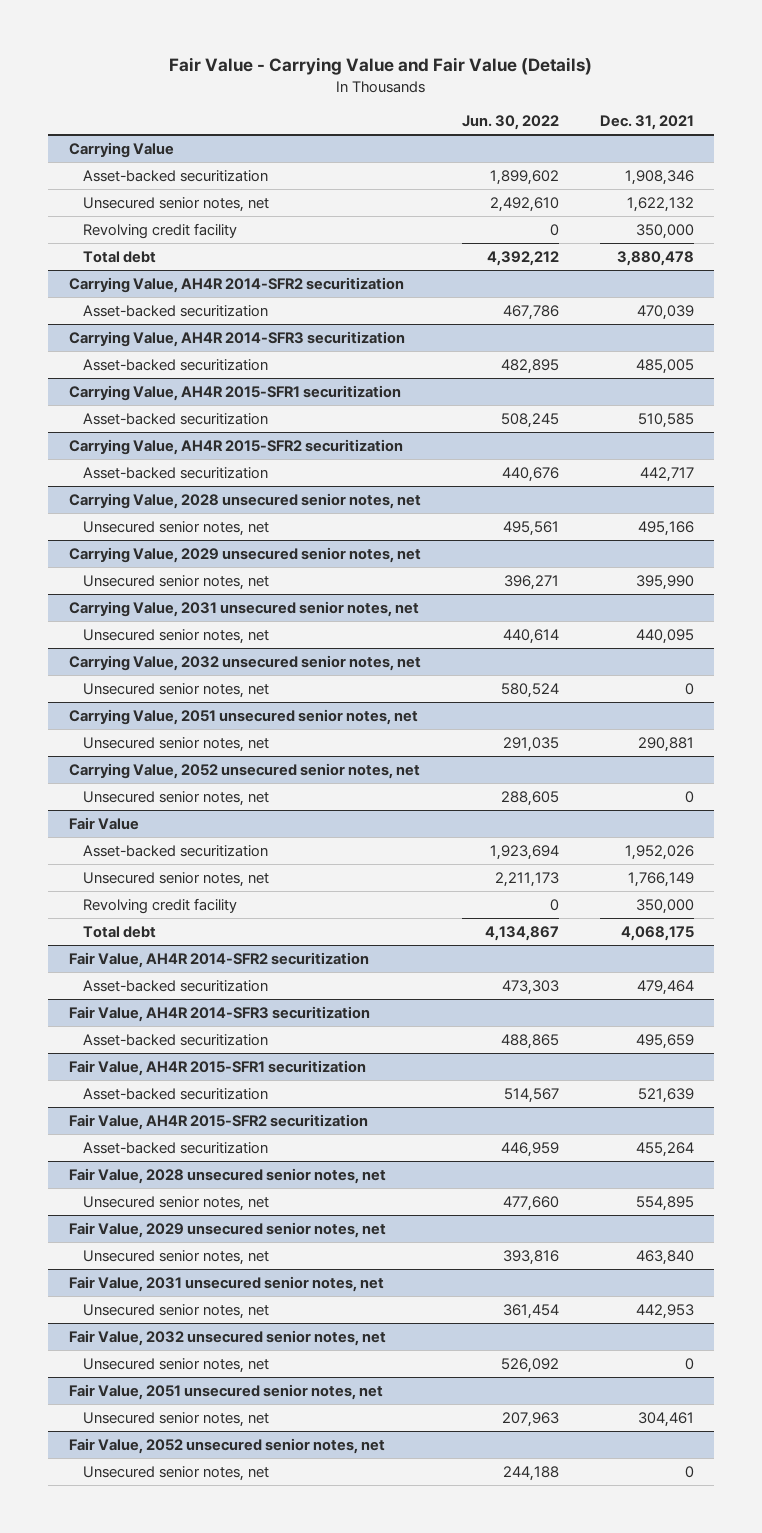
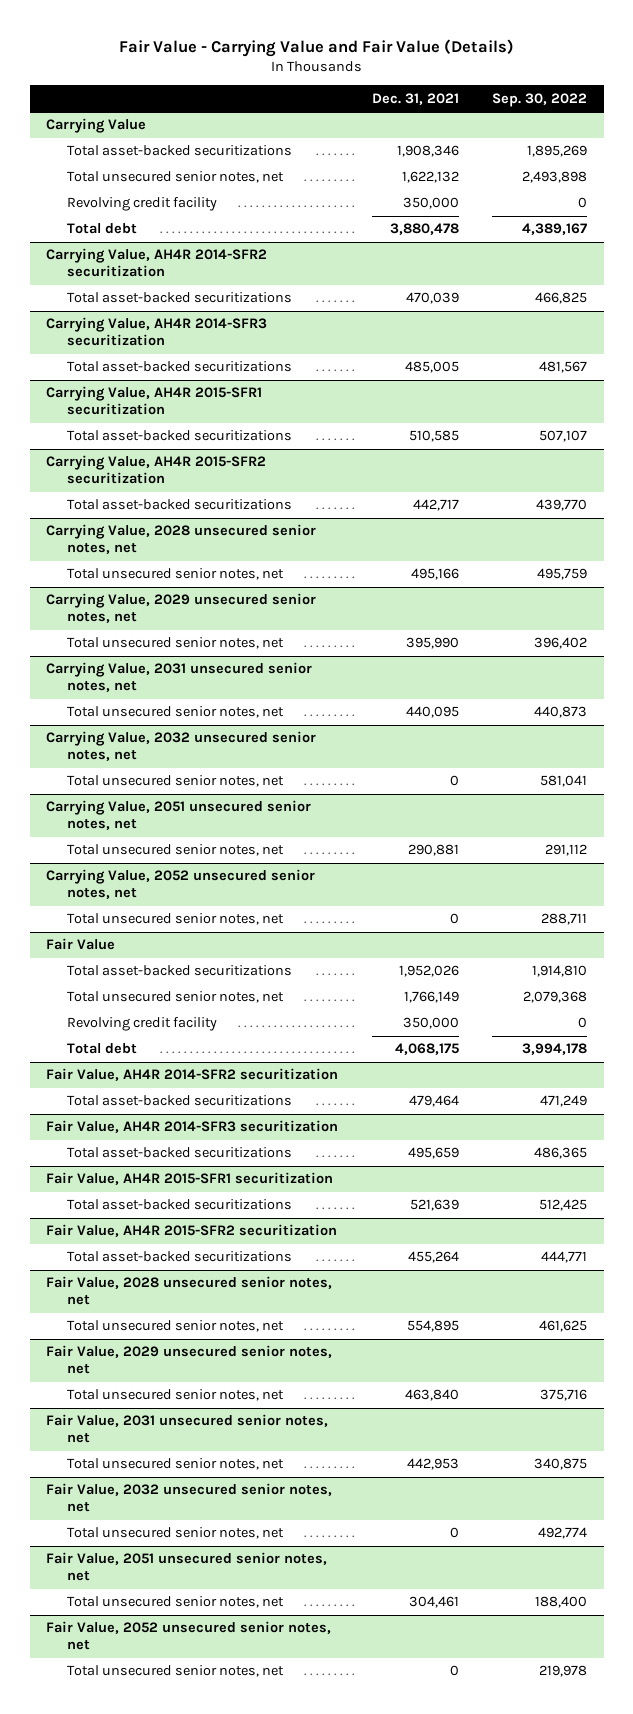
[461,114,559,130] Jun. 30, 2022 -> none
none -> [492,92,588,107] Sep. 30, 2022
[82,169,268,182] Asset-backed securitization -> [66,145,292,157] Total asset-backed securitizations
[82,196,269,212] Unsecured senior notes, net -> [66,171,284,184] Total unsecured senior notes, net
[82,304,268,317] Asset-backed securitization -> [66,292,292,304] Total asset-backed securitizations
[82,358,268,371] Asset-backed securitization -> [66,361,292,373] Total asset-backed securitizations
[82,412,268,425] Asset-backed securitization -> [66,430,292,442] Total asset-backed securitizations
[82,466,268,479] Asset-backed securitization -> [66,499,292,511] Total asset-backed securitizations
[82,520,269,536] Unsecured senior notes, net -> [66,568,284,581] Total unsecured senior notes, net
[82,574,269,590] Unsecured senior notes, net -> [66,637,284,650] Total unsecured senior notes, net
[82,628,269,644] Unsecured senior notes, net -> [66,706,284,719] Total unsecured senior notes, net
[82,682,269,698] Unsecured senior notes, net -> [66,775,284,788] Total unsecured senior notes, net
[82,736,269,752] Unsecured senior notes, net -> [66,844,284,857] Total unsecured senior notes, net
[82,790,269,806] Unsecured senior notes, net -> [66,913,284,926] Total unsecured senior notes, net
[82,844,268,857] Asset-backed securitization -> [66,965,292,977] Total asset-backed securitizations
[82,871,269,887] Unsecured senior notes, net -> [66,991,284,1004] Total unsecured senior notes, net
[82,979,268,992] Asset-backed securitization -> [66,1095,292,1107] Total asset-backed securitizations
[82,1033,268,1046] Asset-backed securitization -> [66,1147,292,1159] Total asset-backed securitizations
[82,1087,268,1100] Asset-backed securitization -> [66,1199,292,1211] Total asset-backed securitizations
[82,1141,268,1154] Asset-backed securitization -> [66,1251,292,1263] Total asset-backed securitizations
[82,1195,269,1211] Unsecured senior notes, net -> [66,1320,284,1333] Total unsecured senior notes, net
[82,1249,269,1265] Unsecured senior notes, net -> [66,1389,284,1402] Total unsecured senior notes, net
[82,1303,269,1319] Unsecured senior notes, net -> [66,1458,284,1471] Total unsecured senior notes, net
[82,1357,269,1373] Unsecured senior notes, net -> [66,1527,284,1540] Total unsecured senior notes, net
[82,1411,269,1427] Unsecured senior notes, net -> [66,1596,284,1609] Total unsecured senior notes, net
[82,1465,269,1481] Unsecured senior notes, net -> [66,1665,284,1678] Total unsecured senior notes, net

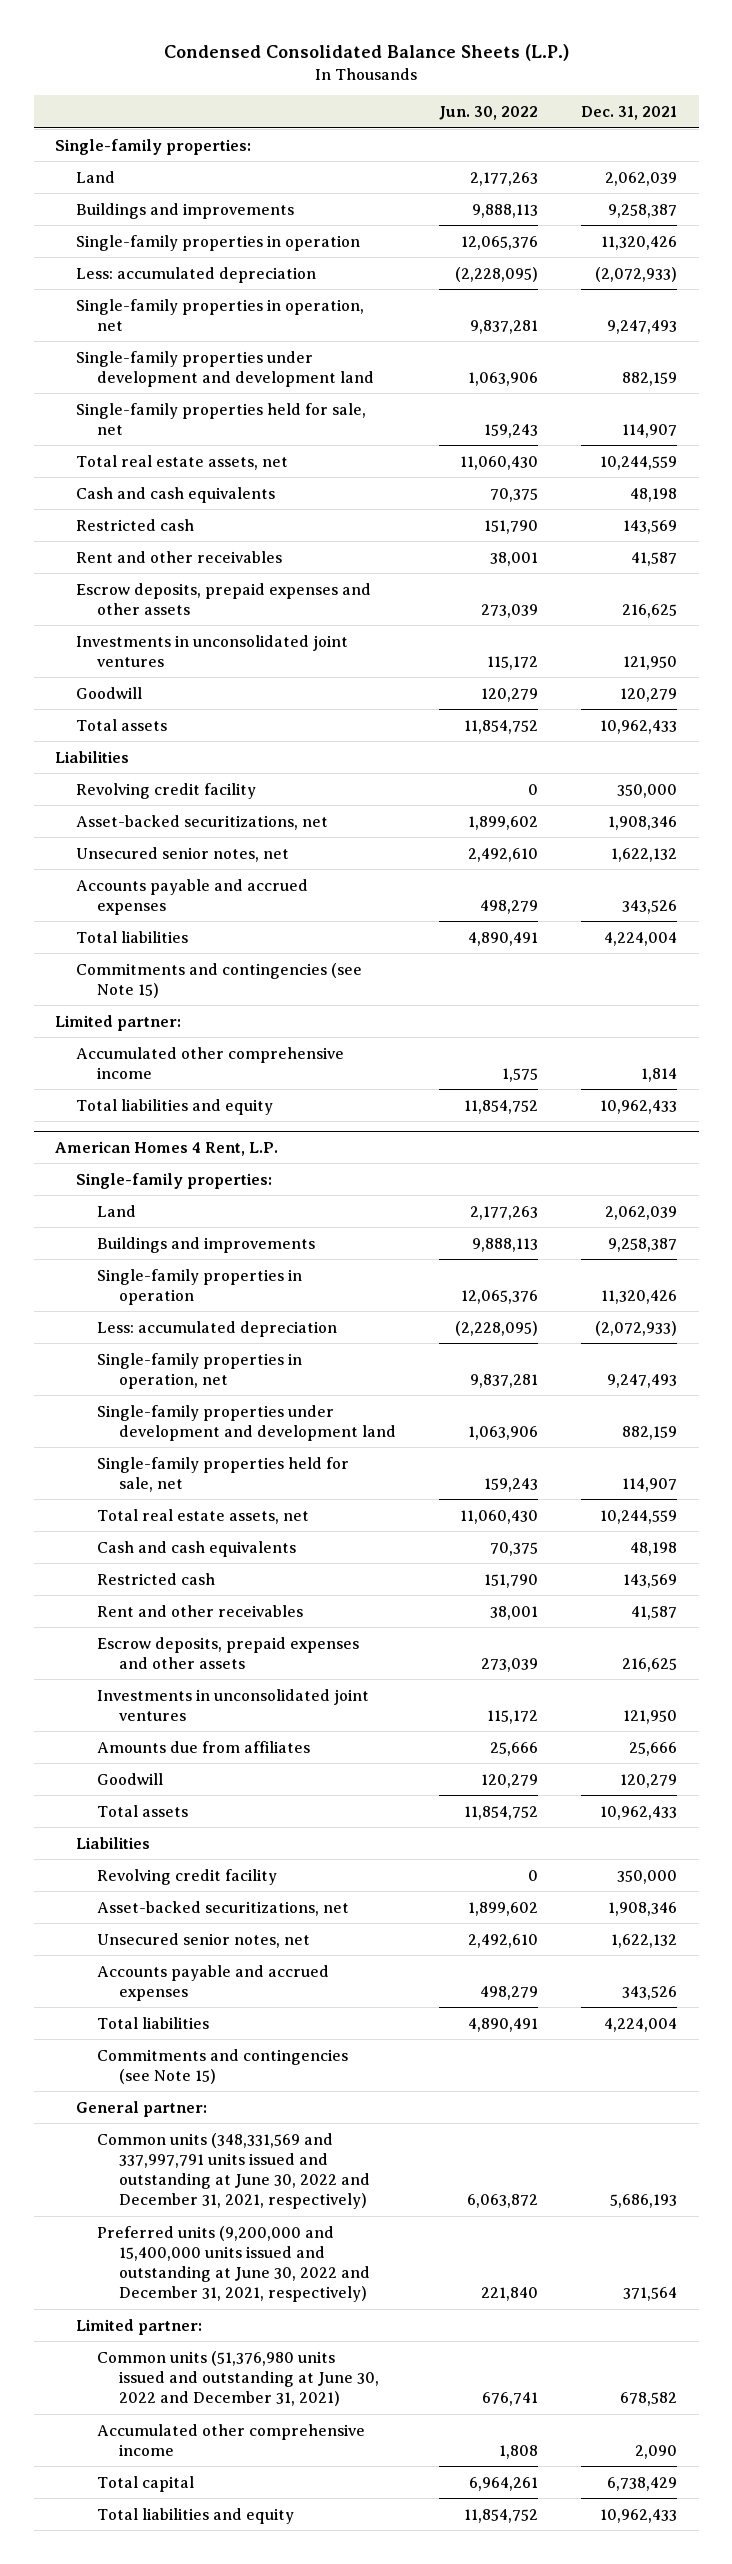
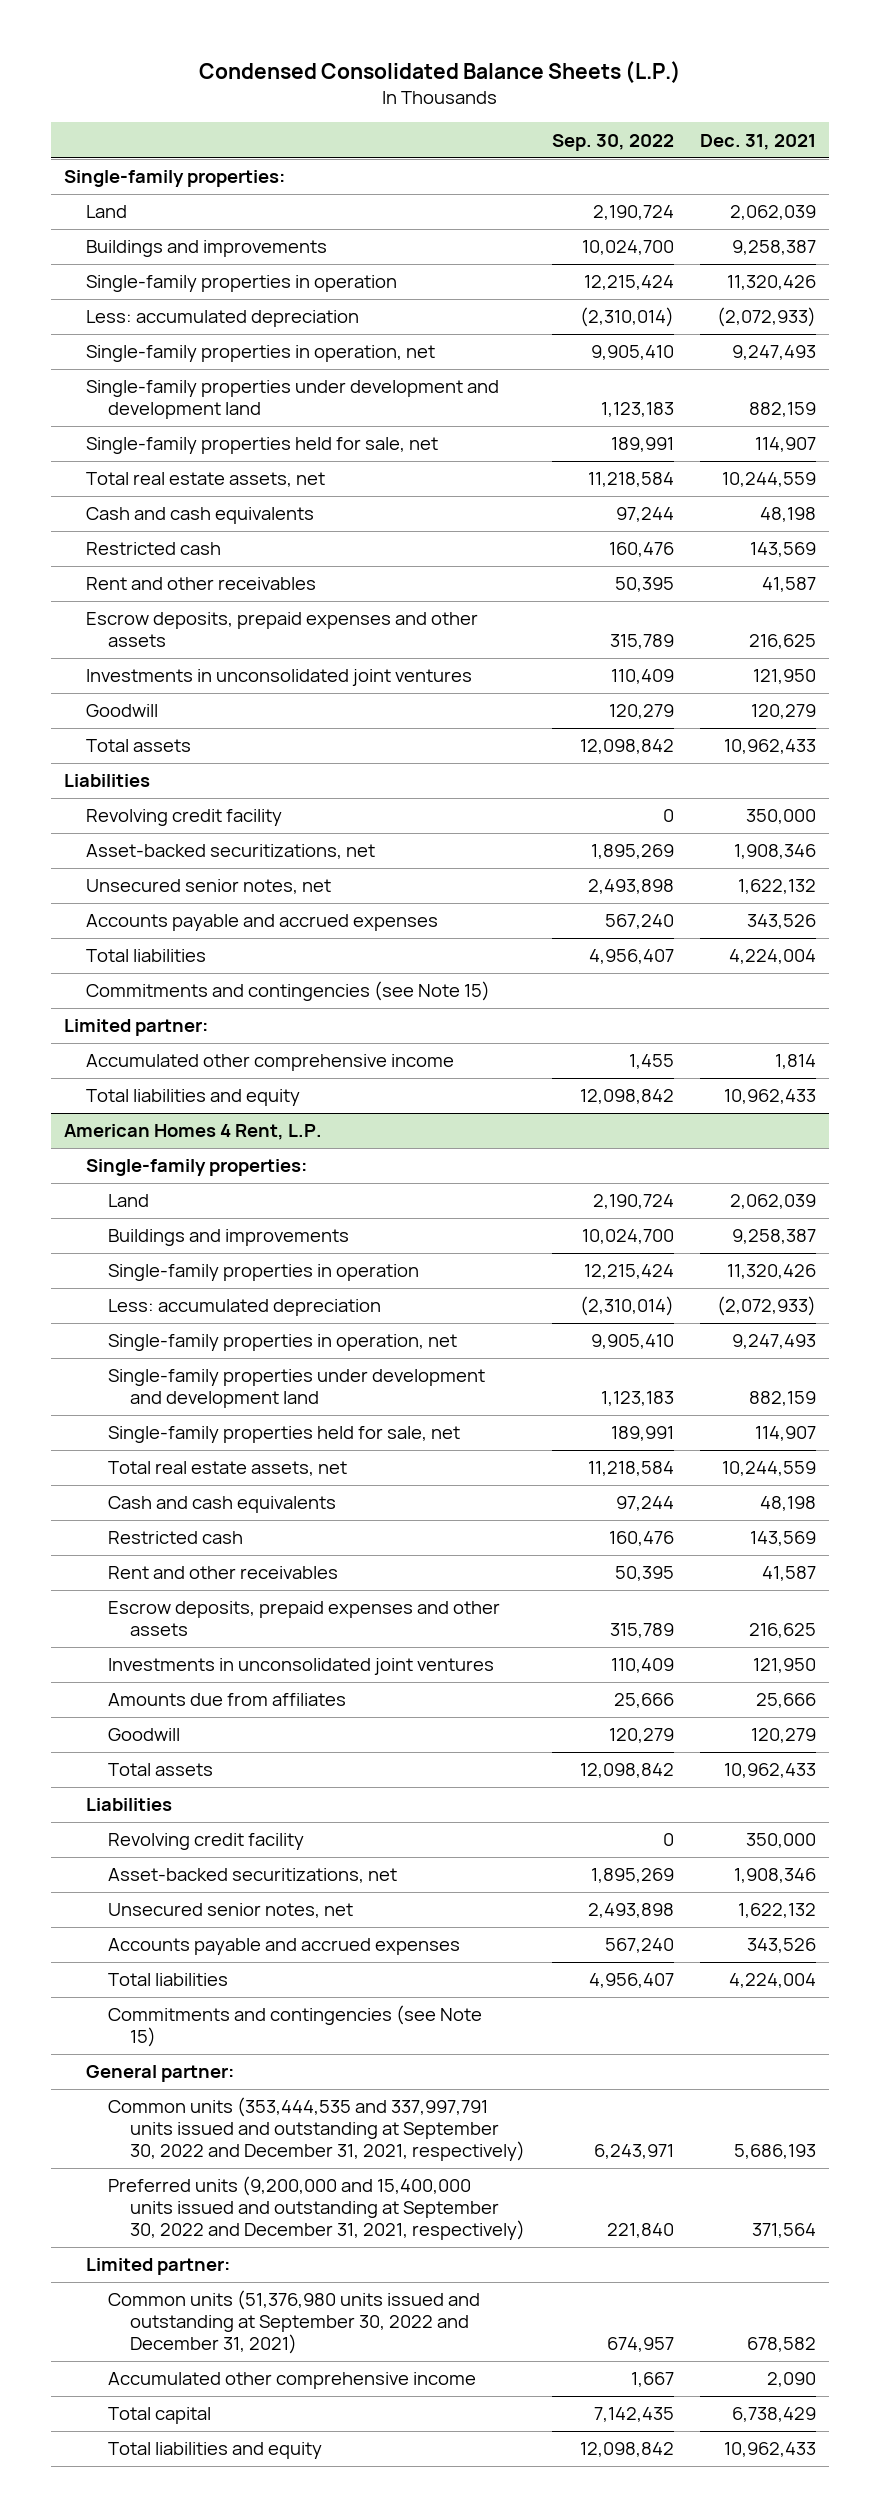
[438,106,538,121] Jun. 30, 2022 -> none
none -> [551,133,674,151] Sep. 30, 2022
[97,2132,370,2209] Common units (348,331,569 and 337,997,791 units issued and outstanding at June 30, 2022 and December 31, 2021, respectively) -> [107,2097,525,2161] Common units (353,444,535 and 337,997,791 units issued and outstanding at September 30, 2022 and December 31, 2021, respectively)
[97,2225,370,2302] Preferred units (9,200,000 and 15,400,000 units issued and outstanding at June 30, 2022 and December 31, 2021, respectively) -> [107,2176,525,2240] Preferred units (9,200,000 and 15,400,000 units issued and outstanding at September 30, 2022 and December 31, 2021, respectively)
[97,2350,379,2406] Common units (51,376,980 units issued and outstanding at June 30, 2022 and December 31, 2021) -> [107,2290,480,2354] Common units (51,376,980 units issued and outstanding at September 30, 2022 and December 31, 2021)

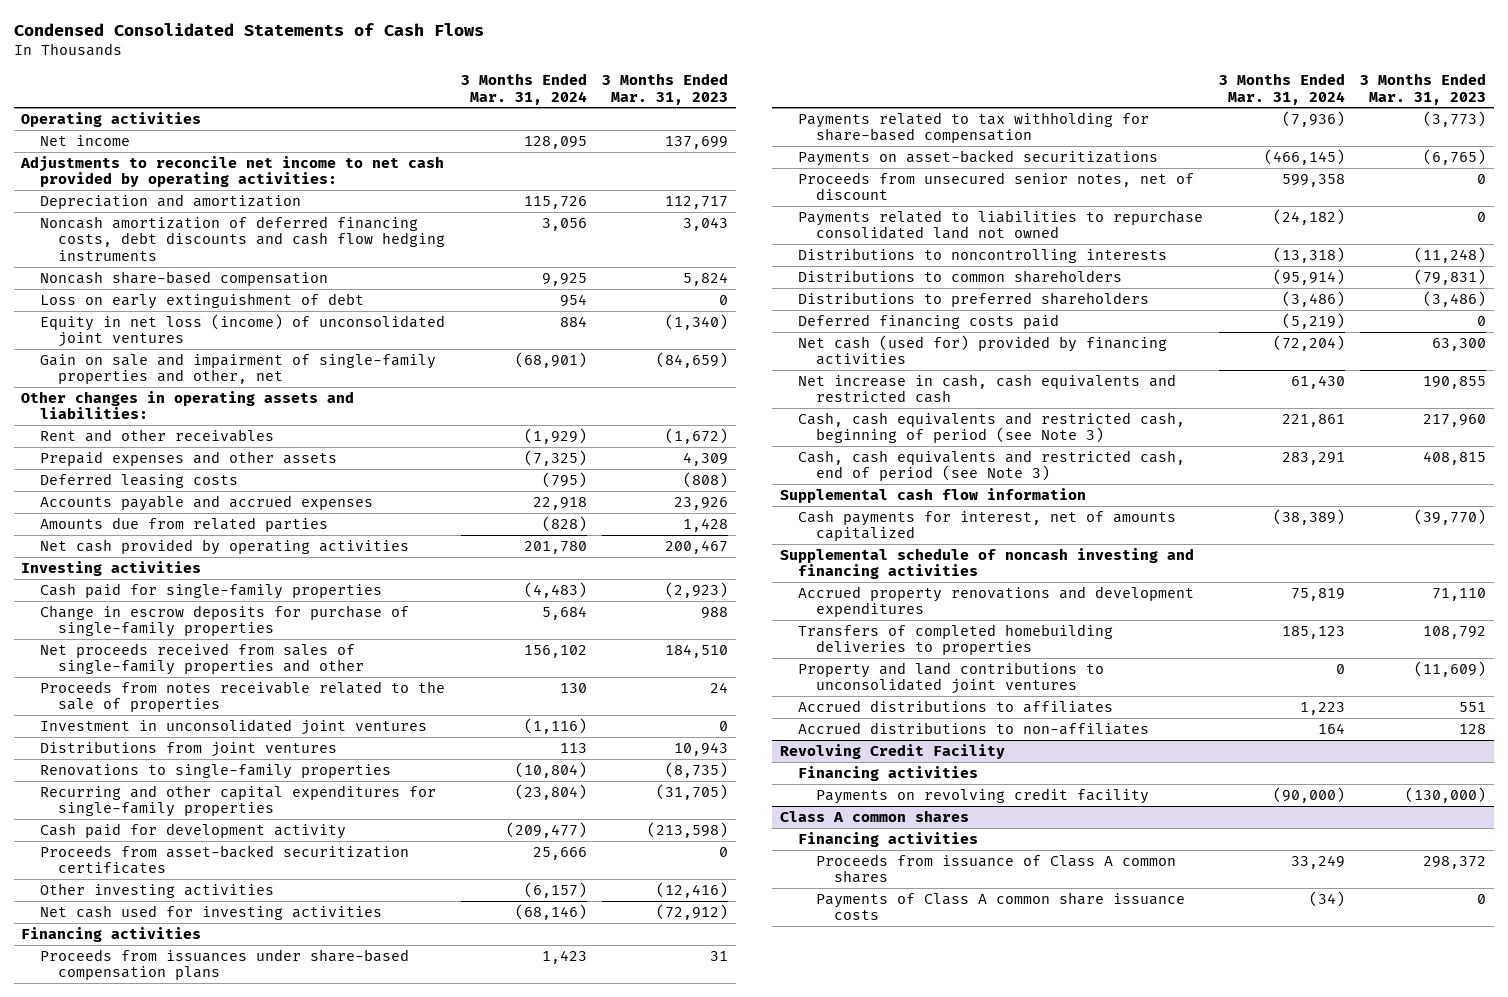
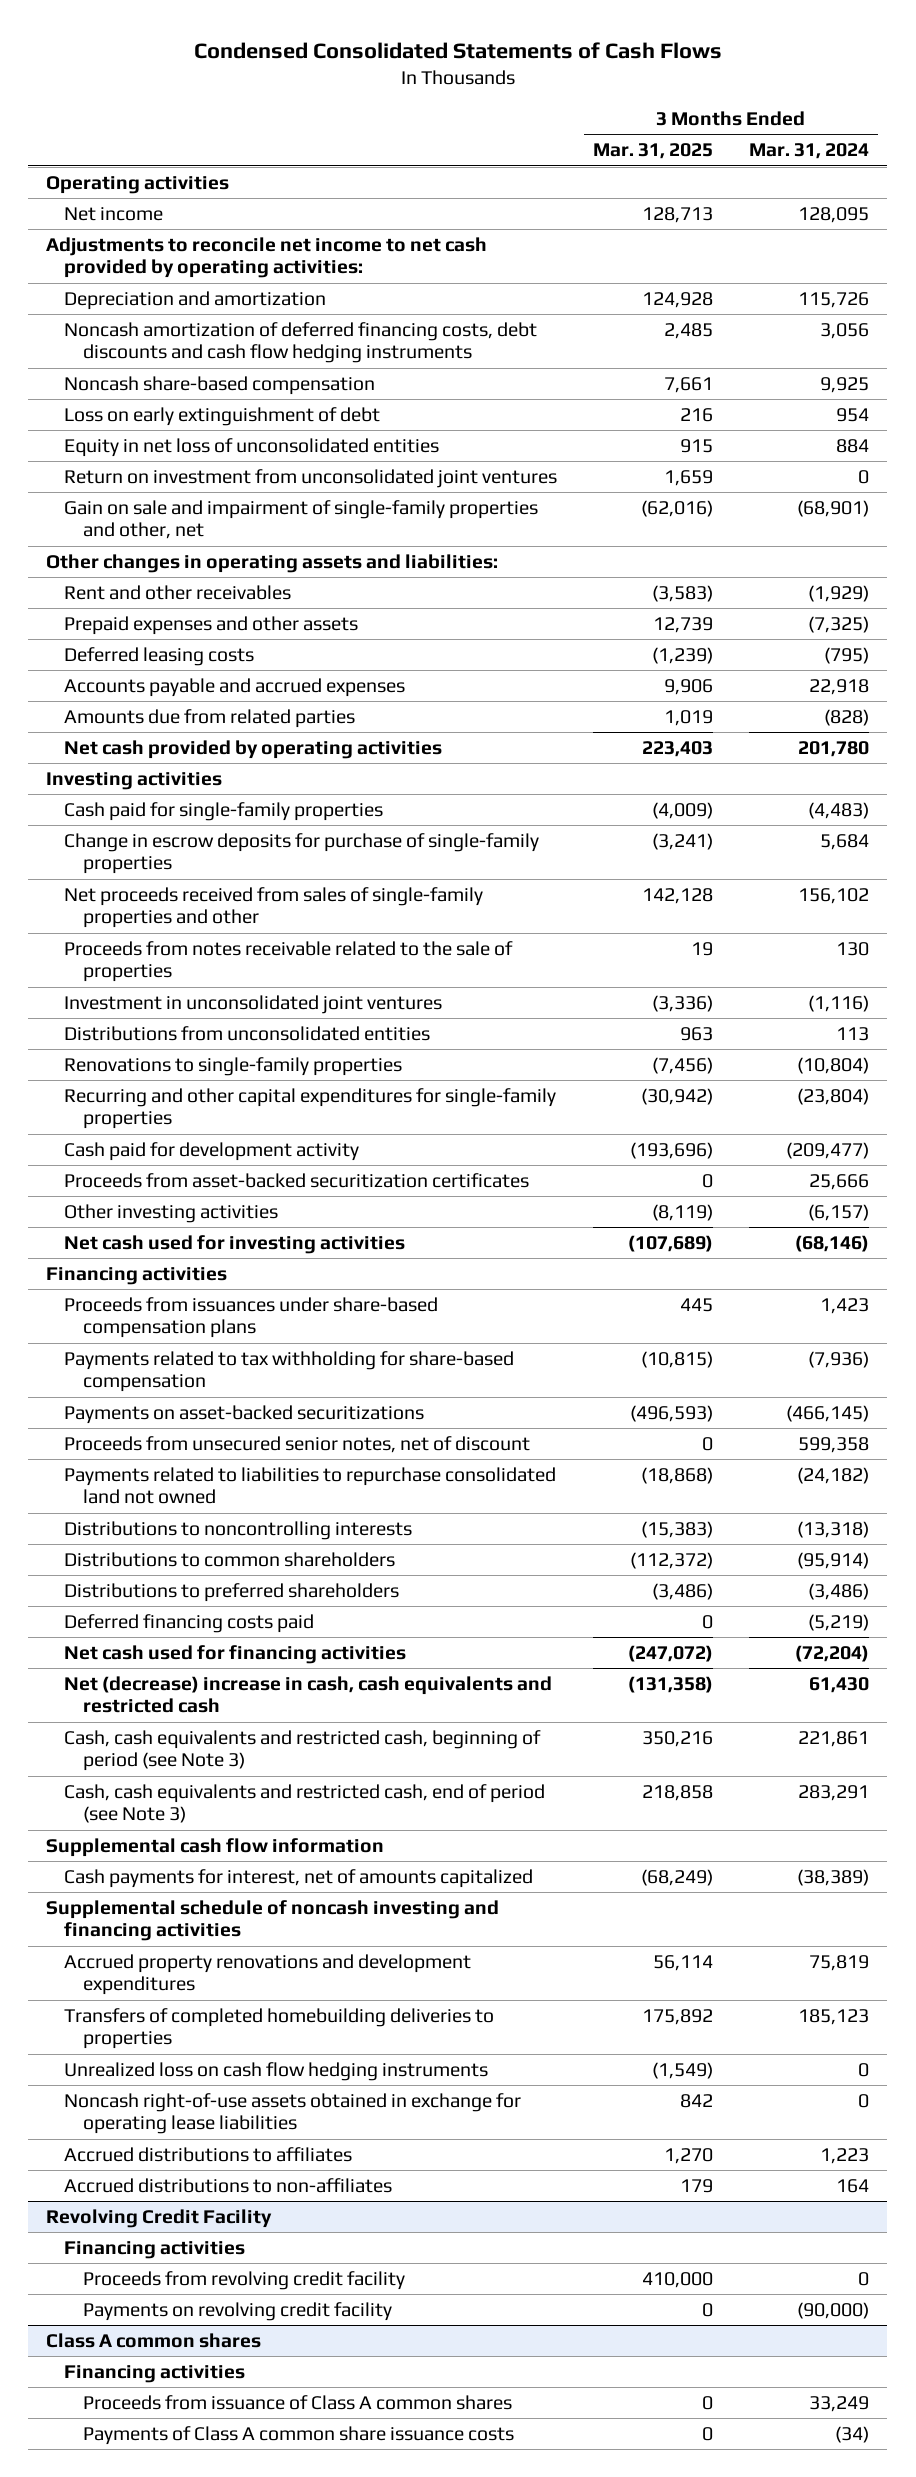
[602,73,729,105] 3 Months Ended Mar. 31, 2023 -> none
none -> [593,143,714,160] Mar. 31, 2025
[39,313,445,348] Equity in net loss (income) of unconsolidated joint ventures -> [64,437,440,457] Equity in net loss of unconsolidated entities
none -> [64,468,558,488] Return on investment from unconsolidated joint ventures
[39,740,337,757] Distributions from joint ventures -> [64,1025,431,1041] Distributions from unconsolidated entities
[797,334,1167,366] Net cash (used for) provided by financing activities -> [64,1644,407,1664] Net cash used for financing activities
[797,373,1176,404] Net increase in cash, cash equivalents and restricted cash -> [64,1675,553,1714] Net (decrease) increase in cash, cash equivalents and restricted cash
[797,661,1104,695] Property and land contributions to unconsolidated joint ventures -> none
none -> [64,2061,489,2081] Unrealized loss on cash flow hedging instruments
none -> [64,2092,522,2135] Noncash right-of-use assets obtained in exchange for operating lease liabilities
none -> [82,2270,405,2290] Proceeds from revolving credit facility

